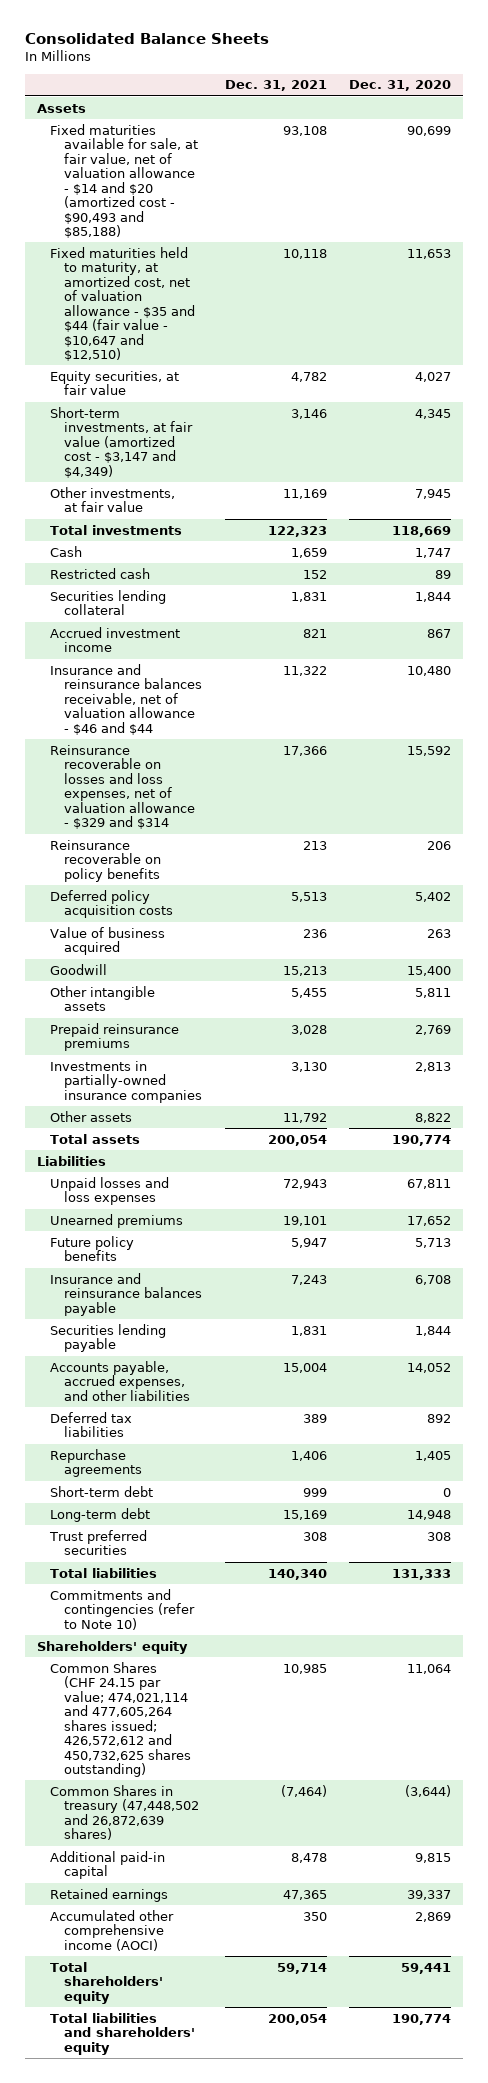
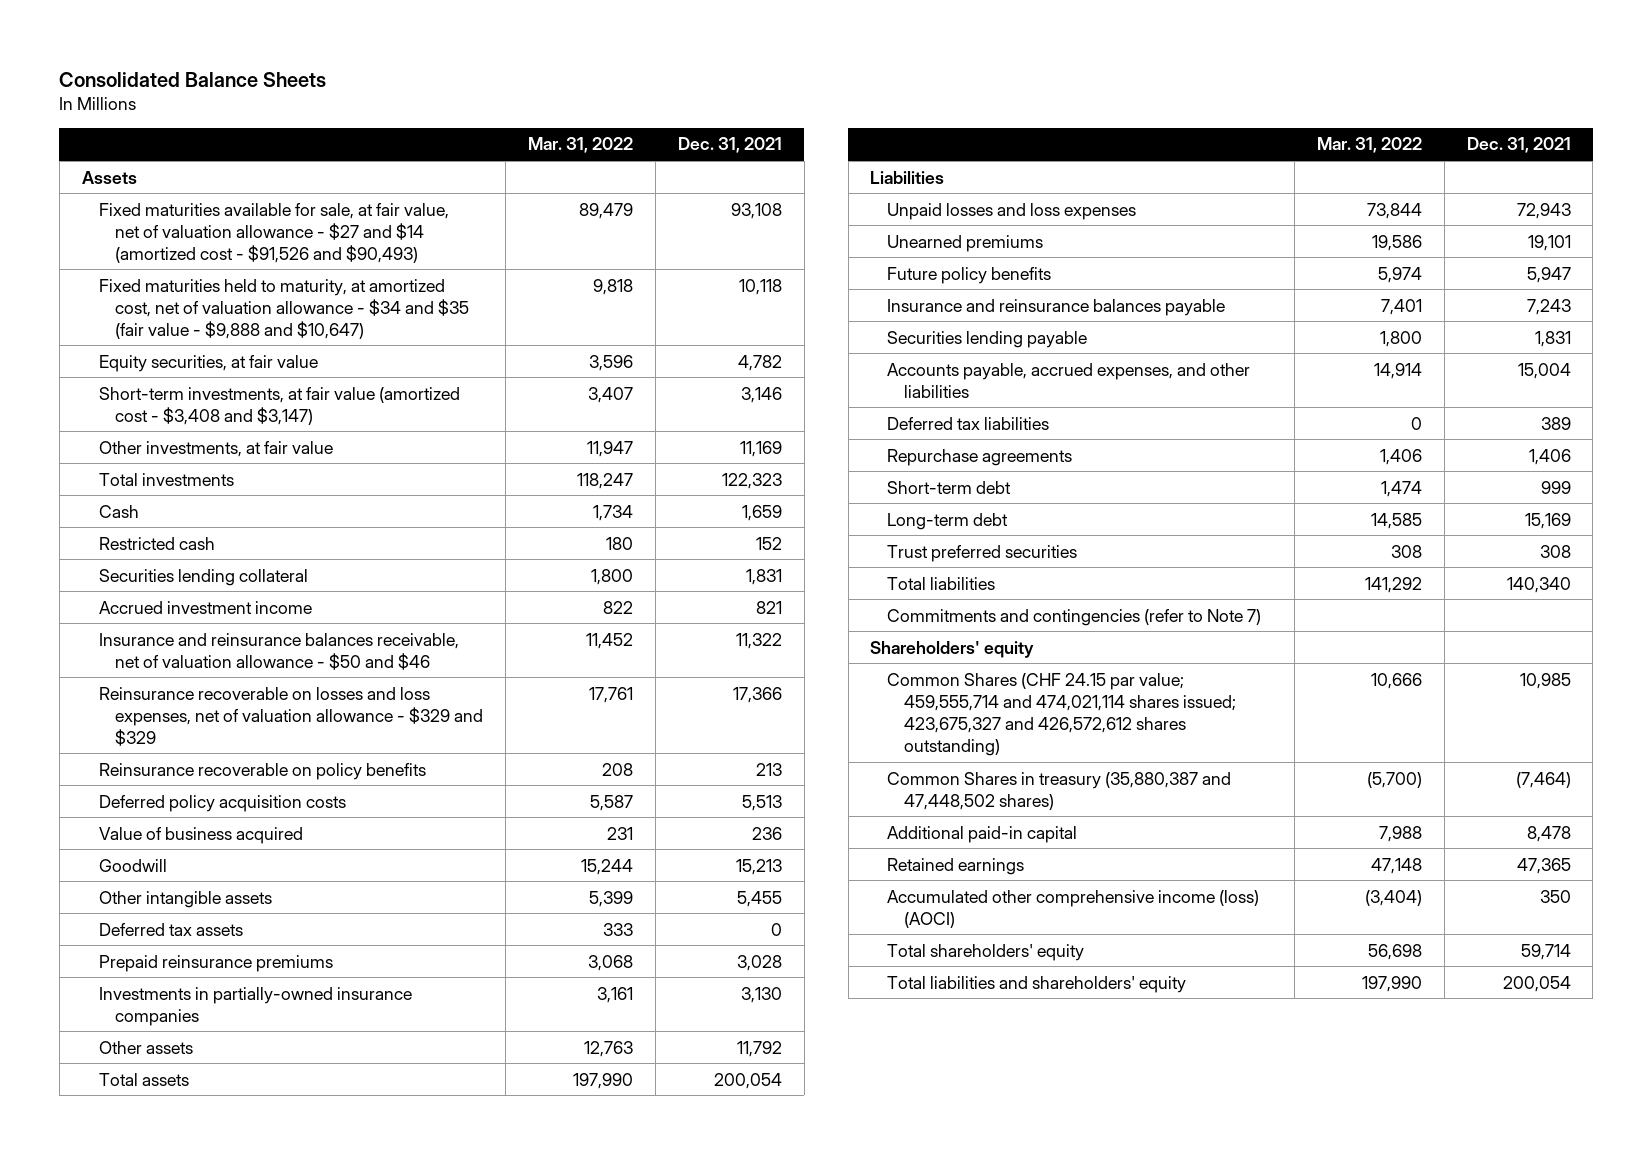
[349,80,452,92] Dec. 31, 2020 -> none
none -> [528,137,634,154] Mar. 31, 2022
[50,123,198,239] Fixed maturities available for sale, at fair value, net of valuation allowance - $14 and $20 (amortized cost - $90,493 and $85,188) -> [98,202,449,263] Fixed maturities available for sale, at fair value, net of valuation allowance - $27 and $14 (amortized cost - $91,526 and $90,493)
[50,246,195,362] Fixed maturities held to maturity, at amortized cost, net of valuation allowance - $35 and $44 (fair value - $10,647 and $12,510) -> [98,278,470,339] Fixed maturities held to maturity, at amortized cost, net of valuation allowance - $34 and $35 (fair value - $9,888 and $10,647)
[50,406,193,478] Short-term investments, at fair value (amortized cost - $3,147 and $4,349) -> [98,386,460,425] Short-term investments, at fair value (amortized cost - $3,408 and $3,147)
[50,663,202,735] Insurance and reinsurance balances receivable, net of valuation allowance - $46 and $44 -> [98,632,459,670] Insurance and reinsurance balances receivable, net of valuation allowance - $50 and $46
[50,744,195,830] Reinsurance recoverable on losses and loss expenses, net of valuation allowance - $329 and $314 -> [98,686,484,746] Reinsurance recoverable on losses and loss expenses, net of valuation allowance - $329 and $329
none -> [98,922,243,936] Deferred tax assets
[50,1588,195,1630] Commitments and contingencies (refer to Note 10) -> [887,608,1262,626] Commitments and contingencies (refer to Note 7)
[50,1661,191,1778] Common Shares (CHF 24.15 par value; 474,021,114 and 477,605,264 shares issued; 426,572,612 and 450,732,625 shares outstanding) -> [887,672,1237,756] Common Shares (CHF 24.15 par value; 459,555,714 and 474,021,114 shares issued; 423,675,327 and 426,572,612 shares outstanding)
[50,1784,199,1841] Common Shares in treasury (47,448,502 and 26,872,639 shares) -> [887,771,1232,810] Common Shares in treasury (35,880,387 and 47,448,502 shares)
[50,1909,175,1951] Accumulated other comprehensive income (AOCI) -> [887,889,1260,928] Accumulated other comprehensive income (loss) (AOCI)

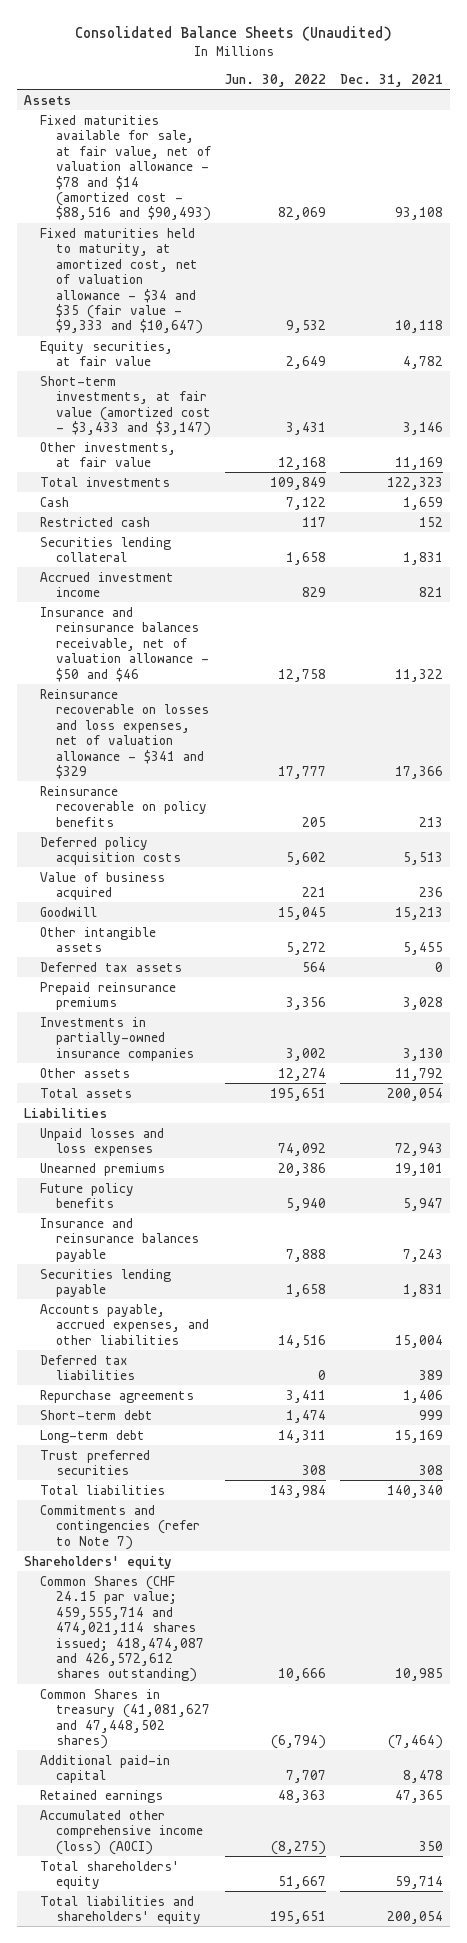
[59,71,327,87] Consolidated Balance Sheets -> [74,25,392,41] Consolidated Balance Sheets (Unaudited)
[528,137,634,154] Mar. 31, 2022 -> none
none -> [224,73,326,87] Jun. 30, 2022
[98,202,449,263] Fixed maturities available for sale, at fair value, net of valuation allowance - $27 and $14 (amortized cost - $91,526 and $90,493) -> [40,114,211,222] Fixed maturities available for sale, at fair value, net of valuation allowance - $78 and $14 (amortized cost - $88,516 and $90,493)
[98,278,470,339] Fixed maturities held to maturity, at amortized cost, net of valuation allowance - $34 and $35 (fair value - $9,888 and $10,647) -> [40,227,203,335] Fixed maturities held to maturity, at amortized cost, net of valuation allowance - $34 and $35 (fair value - $9,333 and $10,647)
[98,386,460,425] Short-term investments, at fair value (amortized cost - $3,408 and $3,147) -> [40,375,211,437] Short-term investments, at fair value (amortized cost - $3,433 and $3,147)
[98,686,484,746] Reinsurance recoverable on losses and loss expenses, net of valuation allowance - $329 and $329 -> [40,688,209,779] Reinsurance recoverable on losses and loss expenses, net of valuation allowance - $341 and $329
[887,672,1237,756] Common Shares (CHF 24.15 par value; 459,555,714 and 474,021,114 shares issued; 423,675,327 and 426,572,612 shares outstanding) -> [40,1575,204,1683] Common Shares (CHF 24.15 par value; 459,555,714 and 474,021,114 shares issued; 418,474,087 and 426,572,612 shares outstanding)
[887,771,1232,810] Common Shares in treasury (35,880,387 and 47,448,502 shares) -> [40,1688,210,1750] Common Shares in treasury (41,081,627 and 47,448,502 shares)

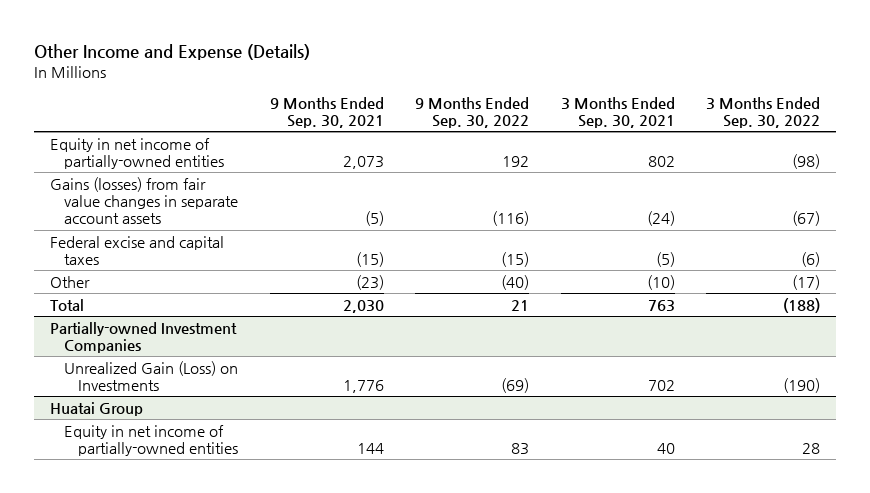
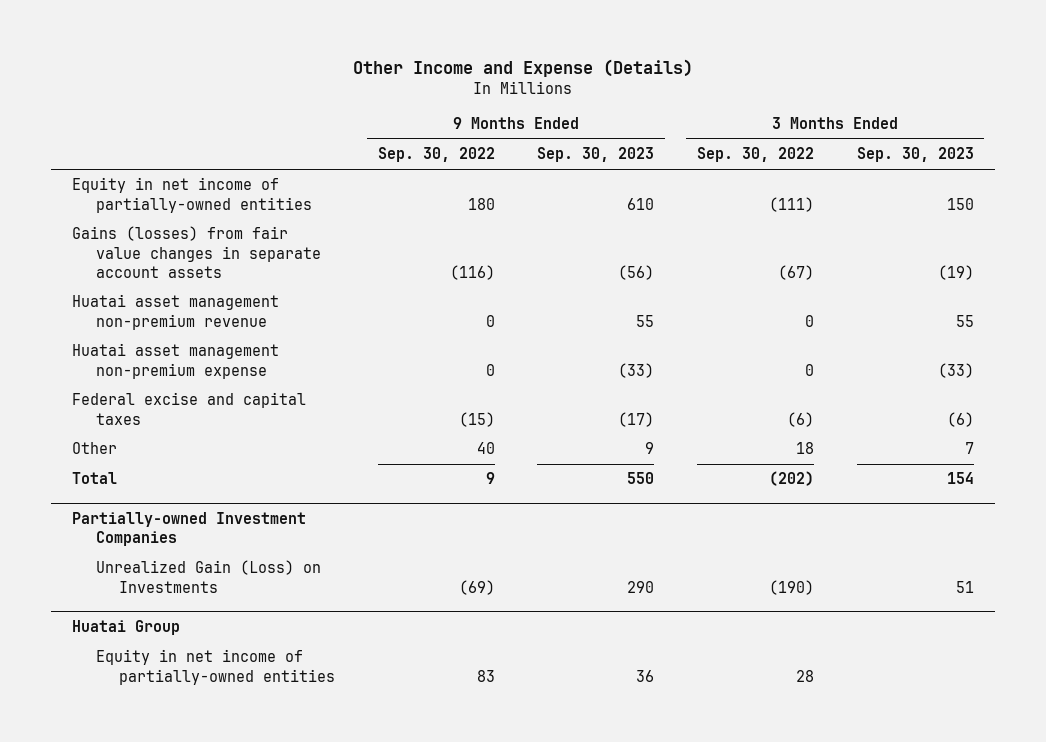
[269,96,384,128] 9 Months Ended Sep. 30, 2021 -> none
[560,96,675,128] 3 Months Ended Sep. 30, 2021 -> none
none -> [537,147,655,163] Sep. 30, 2023
none -> [856,147,974,163] Sep. 30, 2023
[502,155,530,167] 192 -> [467,197,495,210] 180
[792,153,821,169] (98) -> [768,196,814,212] (111)
none -> [72,294,280,330] Huatai asset management non-premium revenue
none -> [72,343,280,379] Huatai asset management non-premium expense
[501,274,530,290] (40) -> [476,442,495,455] 40
[792,274,821,290] (17) -> [795,442,814,455] 18
[511,299,530,311] 21 -> [485,472,495,485] 9
[783,297,821,313] (188) -> [768,471,814,487] (202)

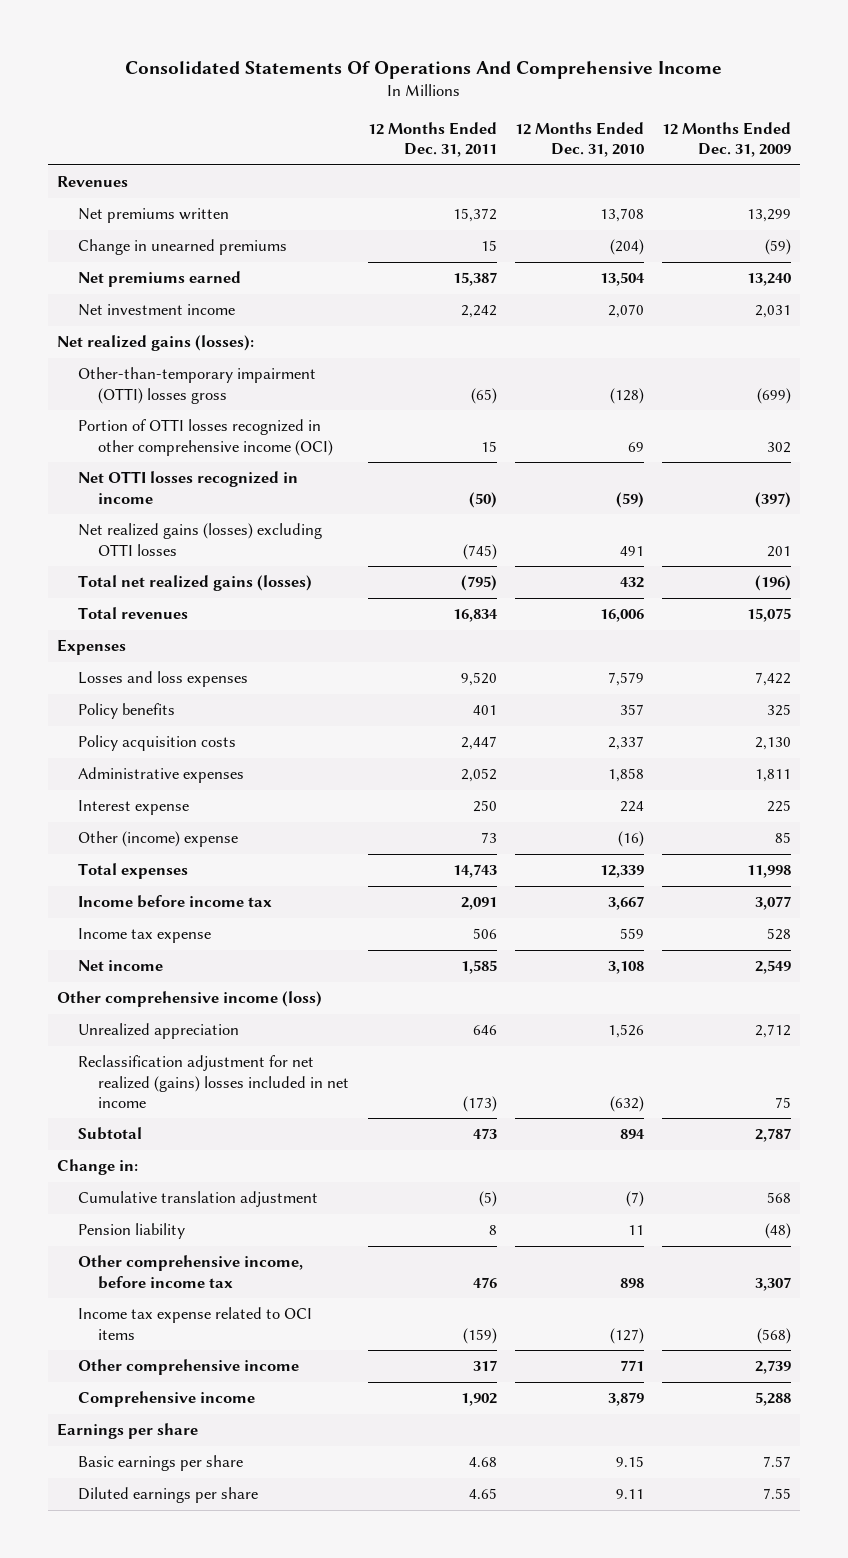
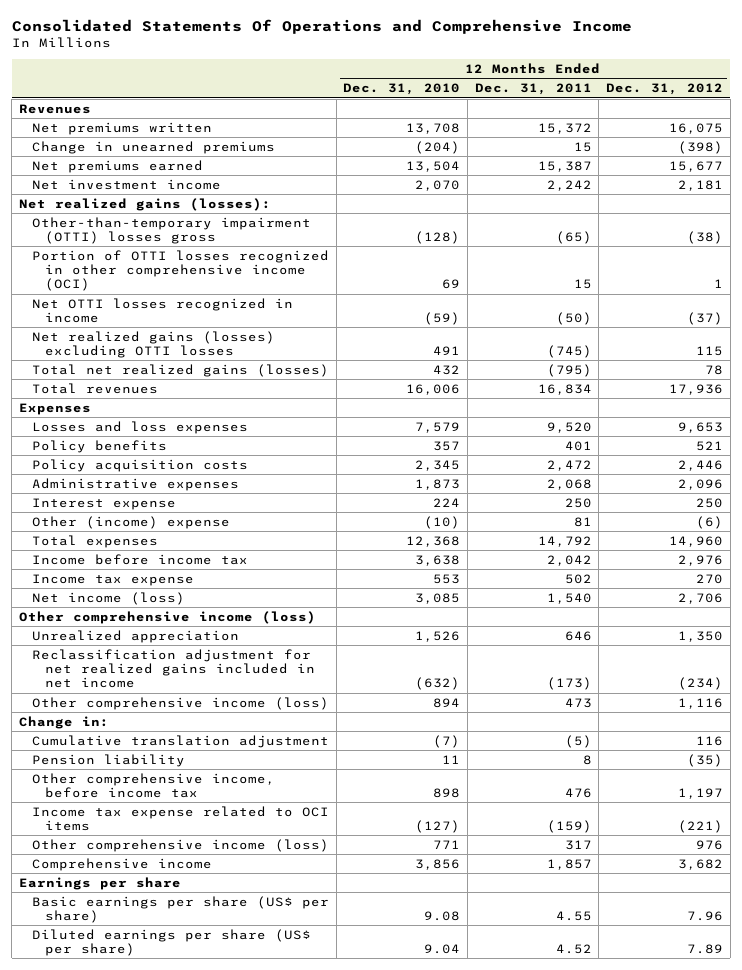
[125,60,723,79] Consolidated Statements Of Operations And Comprehensive Income -> [11,18,632,34] Consolidated Statements Of Operations and Comprehensive Income
[662,122,792,158] 12 Months Ended Dec. 31, 2009 -> none
none -> [605,83,723,96] Dec. 31, 2012
[460,736,497,751] 2,447 -> [546,459,592,471] 2,472
[607,736,644,751] 2,337 -> [415,459,461,471] 2,345
[460,768,497,783] 2,052 -> [546,478,592,490] 2,068
[607,768,644,783] 1,858 -> [415,478,461,490] 1,873
[480,832,497,844] 73 -> [573,516,592,527] 81
[617,831,644,848] (16) -> [424,515,461,529] (10)
[452,864,497,879] 14,743 -> [537,535,592,547] 14,792
[599,865,644,879] 12,339 -> [406,535,461,547] 12,368
[460,897,497,911] 2,091 -> [546,554,592,566] 2,042
[607,896,644,911] 3,667 -> [415,554,461,566] 3,638
[472,928,497,940] 506 -> [564,573,592,584] 502
[619,928,644,940] 559 -> [433,573,461,584] 553
[77,960,163,972] Net income -> [31,591,185,605] Net income (loss)
[460,960,497,975] 1,585 -> [546,592,592,604] 1,540
[607,961,644,975] 3,108 -> [415,592,461,604] 3,085
[77,1055,350,1108] Reclassification adjustment for net realized (gains) losses included in net income -> [31,648,315,689] Reclassification adjustment for net realized gains included in net income
[77,1127,142,1141] Subtotal -> [31,696,329,710] Other comprehensive income (loss)
[77,1359,299,1376] Other comprehensive income -> [31,838,329,852] Other comprehensive income (loss)
[460,1393,497,1407] 1,902 -> [546,858,592,870] 1,857
[607,1392,644,1407] 3,879 -> [415,858,461,870] 3,856
[77,1455,243,1472] Basic earnings per share -> [31,895,329,924] Basic earnings per share (US$ per share)
[468,1457,497,1468] 4.68 -> [555,911,592,922] 4.55
[615,1456,644,1468] 9.15 -> [424,911,461,922] 9.08
[77,1487,258,1504] Diluted earnings per share -> [31,928,311,957] Diluted earnings per share (US$ per share)
[468,1488,497,1500] 4.65 -> [555,944,592,955] 4.52
[615,1489,644,1500] 9.11 -> [424,944,461,955] 9.04

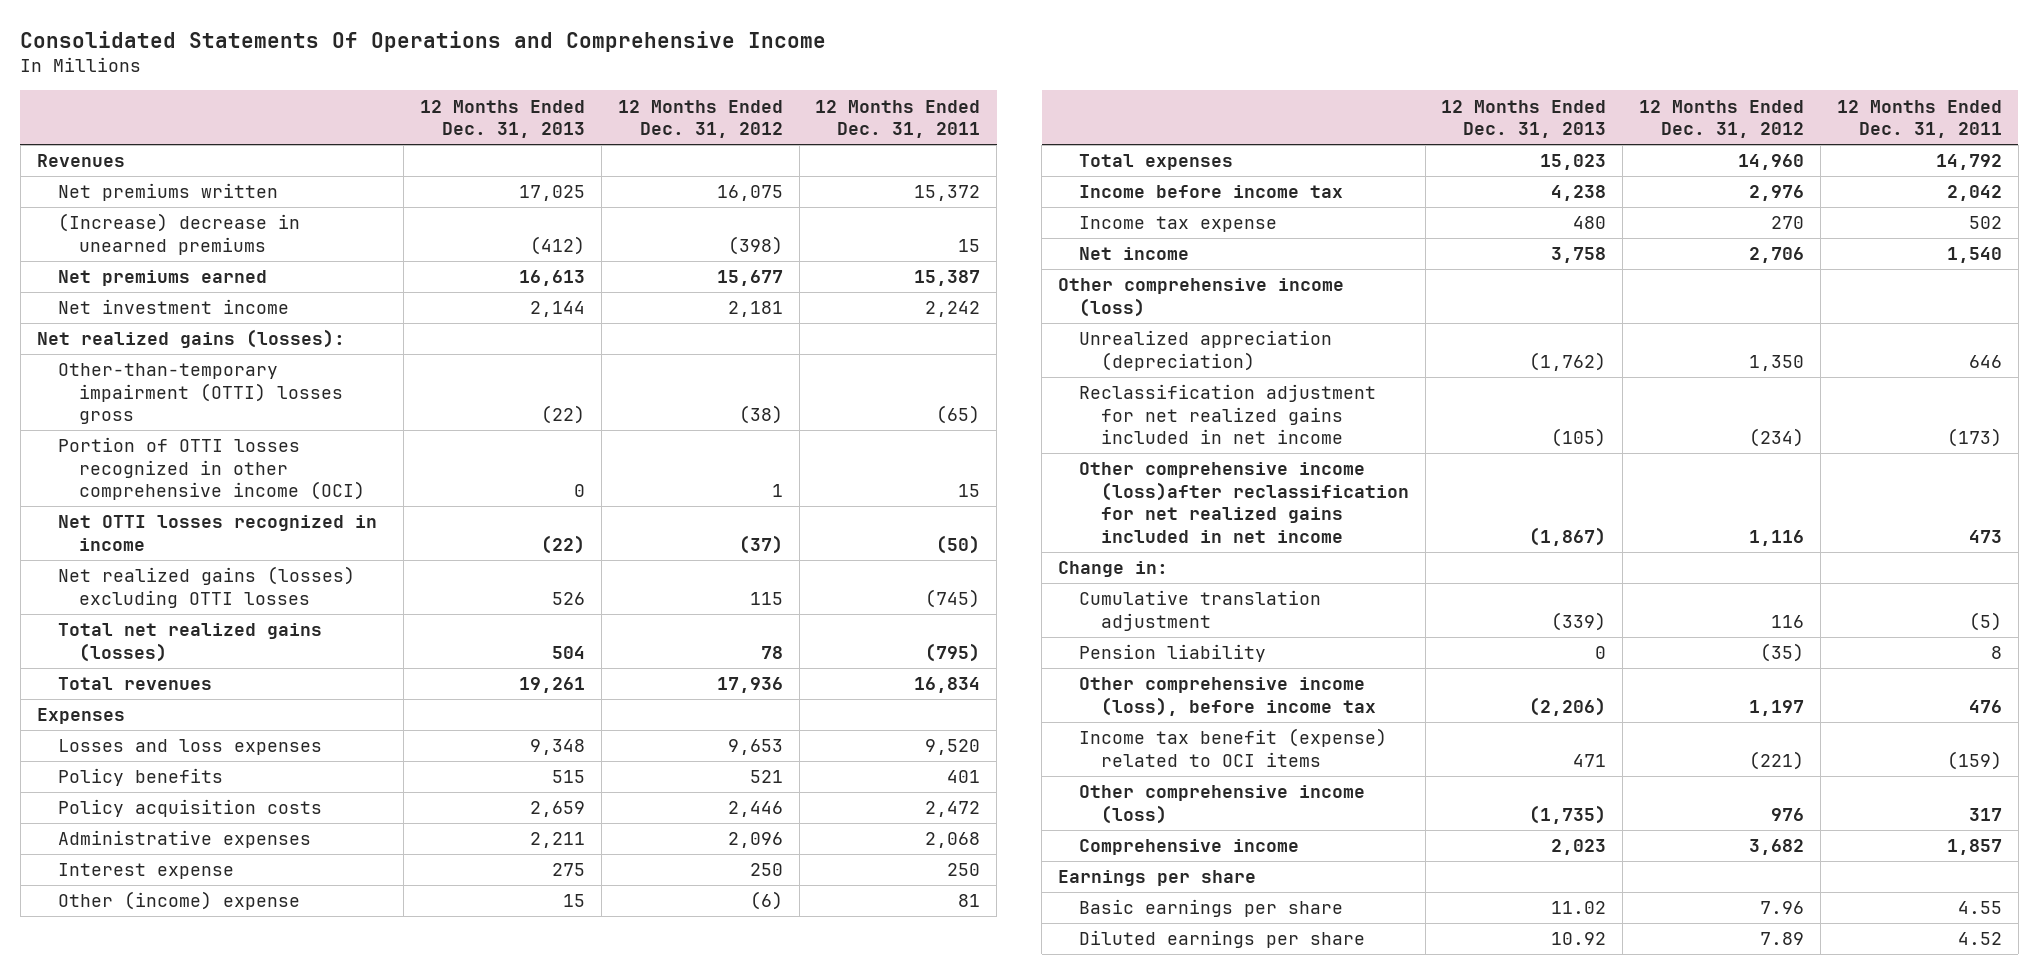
[343,83,461,96] Dec. 31, 2010 -> none
none -> [419,99,585,139] 12 Months Ended Dec. 31, 2013
[31,140,275,154] Change in unearned premiums -> [57,213,300,255] (Increase) decrease in unearned premiums
[31,591,185,605] Net income (loss) -> [1079,247,1190,261] Net income
[31,629,239,643] Unrealized appreciation -> [1079,330,1333,371] Unrealized appreciation (depreciation)
[31,696,329,710] Other comprehensive income (loss) -> [1079,462,1409,543] Other comprehensive income (loss)after reclassification for net realized gains included in net income
[31,772,275,799] Other comprehensive income, before income tax -> [1079,677,1376,716] Other comprehensive income (loss), before income tax
[31,805,329,832] Income tax expense related to OCI items -> [1079,728,1388,767] Income tax benefit (expense) related to OCI items
[31,895,329,924] Basic earnings per share (US$ per share) -> [1079,899,1344,918] Basic earnings per share
[31,928,311,957] Diluted earnings per share (US$ per share) -> [1079,930,1366,949] Diluted earnings per share

